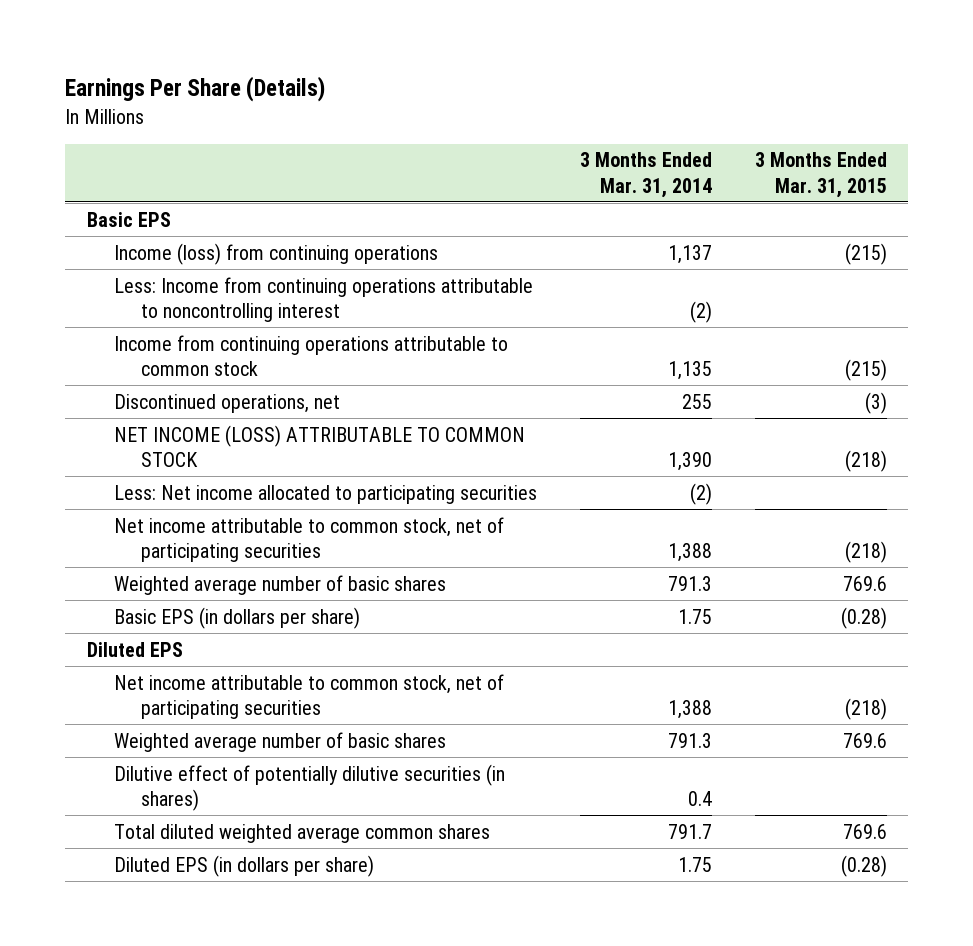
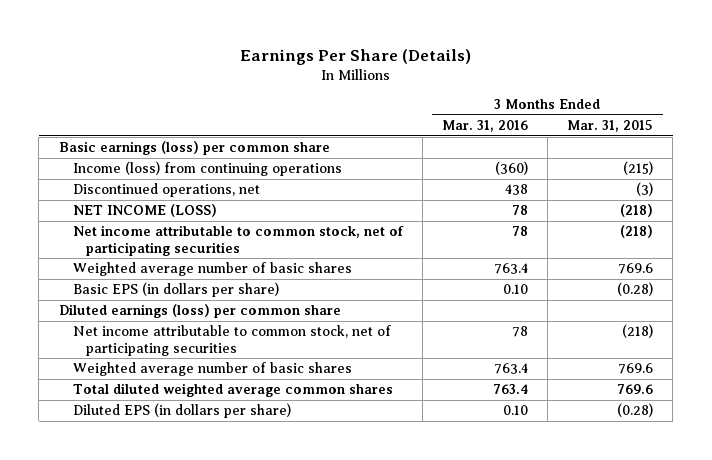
[579,152,712,198] 3 Months Ended Mar. 31, 2014 -> none
none -> [441,120,528,133] Mar. 31, 2016
[86,211,171,227] Basic EPS -> [58,141,330,156] Basic earnings (loss) per common share
[113,276,533,322] Less: Income from continuing operations attributable to noncontrolling interest -> none
[113,334,508,376] Income from continuing operations attributable to common stock -> none
[113,484,537,504] Less: Net income allocated to participating securities -> none
[113,424,525,467] NET INCOME (LOSS) ATTRIBUTABLE TO COMMON STOCK -> [72,204,217,218] NET INCOME (LOSS)
[86,641,183,657] Diluted EPS -> [58,304,341,319] Diluted earnings (loss) per common share
[113,763,505,811] Dilutive effect of potentially dilutive securities (in shares) -> none

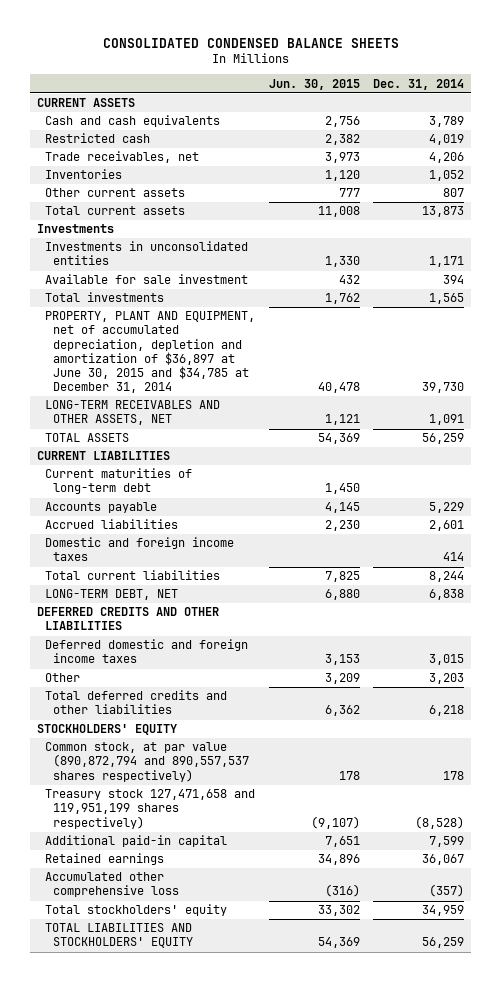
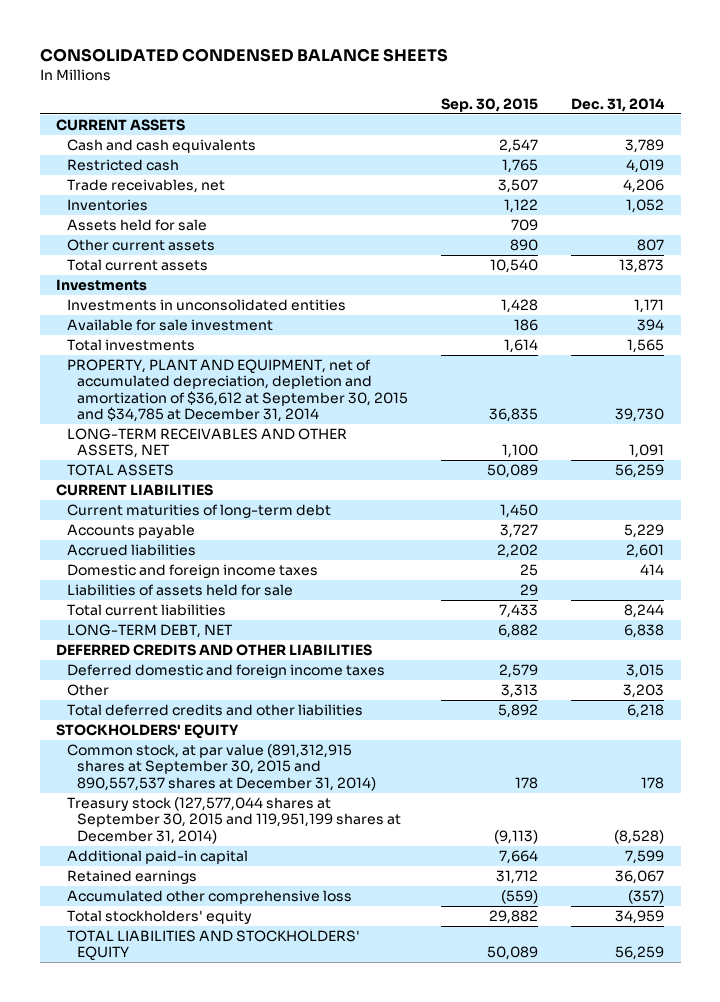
[268,78,360,90] Jun. 30, 2015 -> none
none -> [441,98,539,113] Sep. 30, 2015
none -> [66,219,207,232] Assets held for sale
[45,311,256,393] PROPERTY, PLANT AND EQUIPMENT, net of accumulated depreciation, depletion and amortization of $36,897 at June 30, 2015 and $34,785 at December 31, 2014 -> [66,359,409,423] PROPERTY, PLANT AND EQUIPMENT, net of accumulated depreciation, depletion and amortization of $36,612 at September 30, 2015 and $34,785 at December 31, 2014
none -> [66,584,293,597] Liabilities of assets held for sale
[45,742,250,782] Common stock, at par value (890,872,794 and 890,557,537 shares respectively) -> [66,744,377,791] Common stock, at par value (891,312,915 shares at September 30, 2015 and 890,557,537 shares at December 31, 2014)
[45,789,256,829] Treasury stock 127,471,658 and 119,951,199 shares respectively) -> [66,797,402,844] Treasury stock (127,577,044 shares at September 30, 2015 and 119,951,199 shares at December 31, 2014)

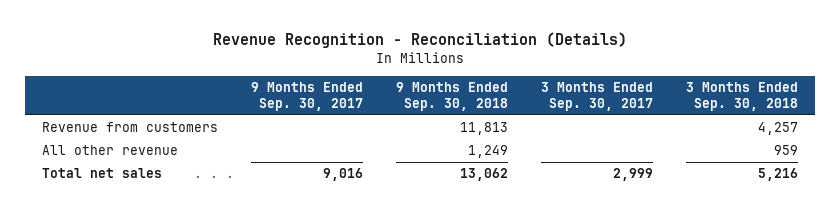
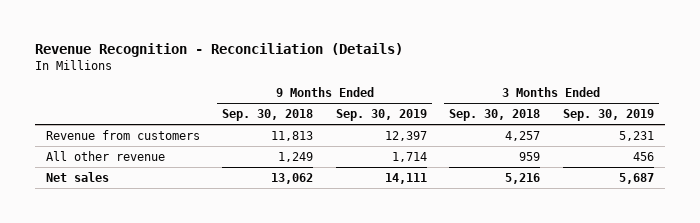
[250,82,363,112] 9 Months Ended Sep. 30, 2017 -> none
[541,82,654,112] 3 Months Ended Sep. 30, 2017 -> none
none -> [335,109,427,122] Sep. 30, 2019
none -> [562,109,654,122] Sep. 30, 2019
[41,168,162,179] Total net sales -> [45,171,109,182] Net sales

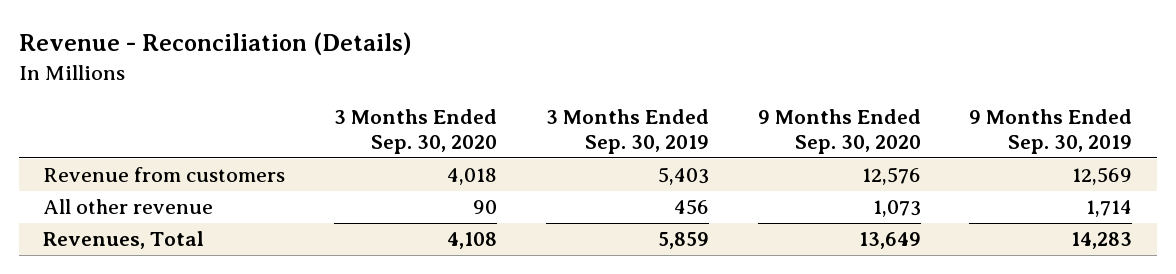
[34,42,403,57] Revenue Recognition - Reconciliation (Details) -> [18,32,412,56] Revenue - Reconciliation (Details)
[222,109,314,122] Sep. 30, 2018 -> none
[449,109,541,122] Sep. 30, 2018 -> none
none -> [333,108,497,154] 3 Months Ended Sep. 30, 2020
none -> [757,108,921,154] 9 Months Ended Sep. 30, 2020
[384,130,427,141] 12,397 -> [1072,167,1133,186] 12,569
[618,130,654,141] 5,231 -> [657,167,709,186] 5,403
[45,171,109,182] Net sales -> none
none -> [43,231,205,250] Revenues, Total

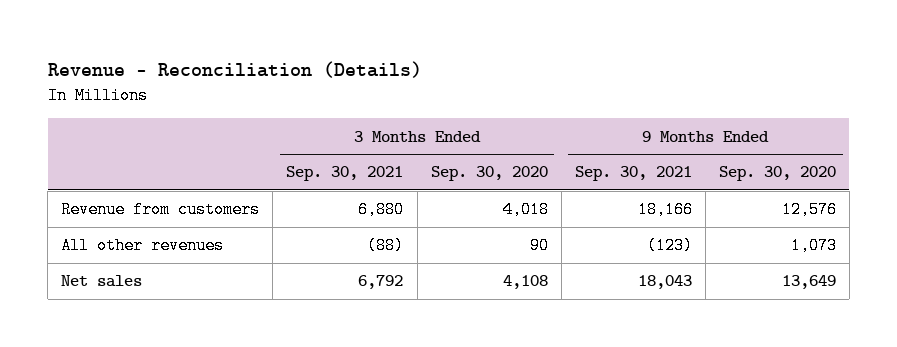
[545,108,709,154] 3 Months Ended Sep. 30, 2019 -> none
[969,108,1133,154] 9 Months Ended Sep. 30, 2019 -> none
none -> [286,166,404,182] Sep. 30, 2021
none -> [574,166,692,182] Sep. 30, 2021
[43,199,214,215] All other revenue -> [61,237,225,255] All other revenues
[43,231,205,250] Revenues, Total -> [61,275,143,288] Net sales

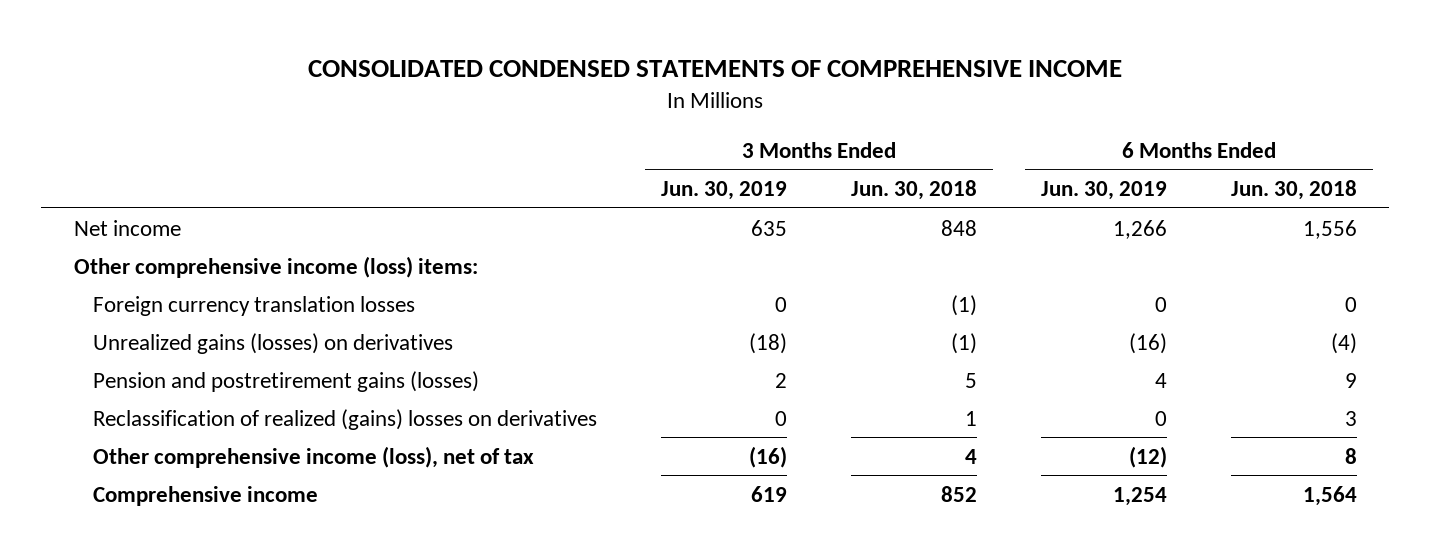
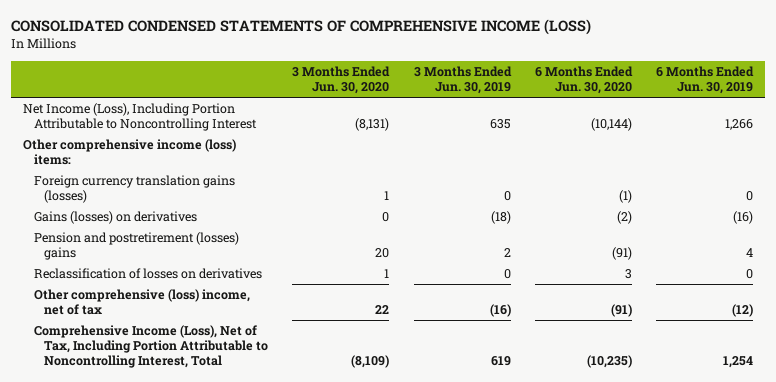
[308,60,1123,78] CONSOLIDATED CONDENSED STATEMENTS OF COMPREHENSIVE INCOME -> [11,19,592,36] CONSOLIDATED CONDENSED STATEMENTS OF COMPREHENSIVE INCOME (LOSS)
[851,180,978,201] Jun. 30, 2018 -> none
[1231,180,1358,201] Jun. 30, 2018 -> none
none -> [292,66,391,95] 3 Months Ended Jun. 30, 2020
none -> [534,66,633,95] 6 Months Ended Jun. 30, 2020
[73,219,181,236] Net income -> [23,103,257,131] Net Income (Loss), Including Portion Attributable to Noncontrolling Interest
[92,295,415,316] Foreign currency translation losses -> [33,175,235,203] Foreign currency translation gains (losses)
[92,332,453,354] Unrealized gains (losses) on derivatives -> [33,211,197,225] Gains (losses) on derivatives
[92,370,479,392] Pension and postretirement gains (losses) -> [33,232,239,260] Pension and postretirement (losses) gains
[92,408,597,430] Reclassification of realized (gains) losses on derivatives -> [33,268,262,280] Reclassification of losses on derivatives
[92,445,534,468] Other comprehensive income (loss), net of tax -> [33,289,250,315] Other comprehensive (loss) income, net of tax
[92,485,318,506] Comprehensive income -> [33,325,269,368] Comprehensive Income (Loss), Net of Tax, Including Portion Attributable to Noncontrolling Interest, Total

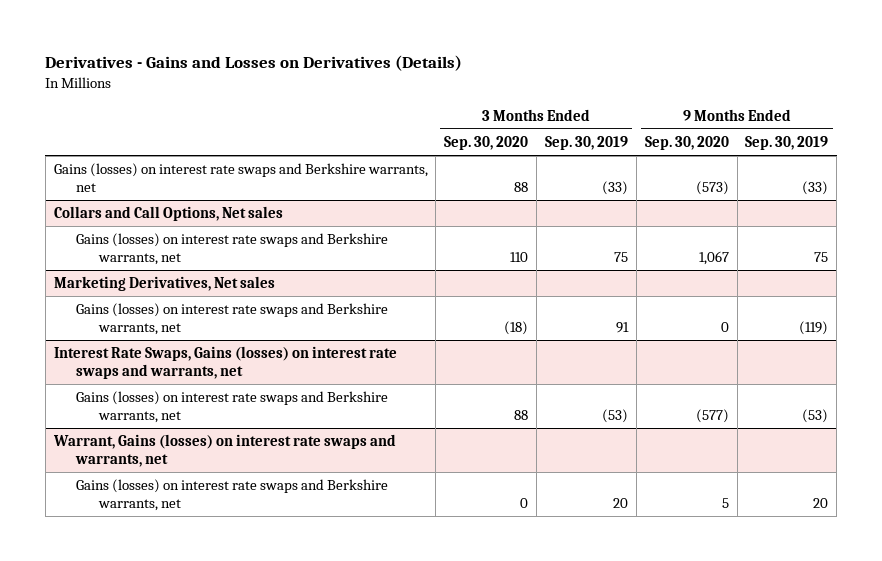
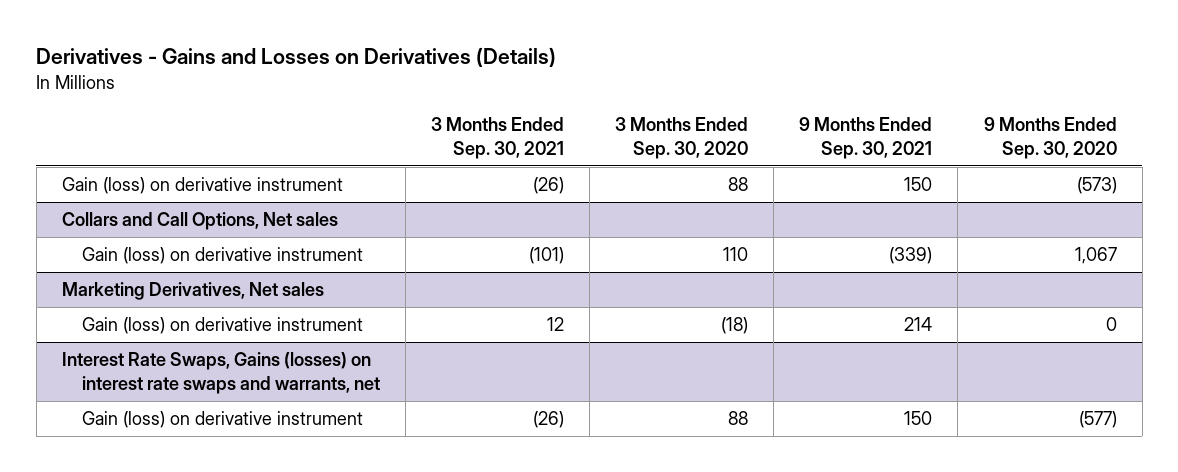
[545,136,629,151] Sep. 30, 2019 -> none
[745,136,829,151] Sep. 30, 2019 -> none
none -> [430,117,564,159] 3 Months Ended Sep. 30, 2021
none -> [799,117,933,159] 9 Months Ended Sep. 30, 2021
[53,163,428,192] Gains (losses) on interest rate swaps and Berkshire warrants, net -> [61,177,343,195] Gain (loss) on derivative instrument
[76,233,389,265] Gains (losses) on interest rate swaps and Berkshire warrants, net -> [81,247,363,265] Gain (loss) on derivative instrument
[76,303,389,335] Gains (losses) on interest rate swaps and Berkshire warrants, net -> [81,317,363,335] Gain (loss) on derivative instrument
[52,434,396,467] Warrant, Gains (losses) on interest rate swaps and warrants, net -> none
[76,479,389,511] Gains (losses) on interest rate swaps and Berkshire warrants, net -> none
[76,391,389,423] Gains (losses) on interest rate swaps and Berkshire warrants, net -> [81,411,363,429] Gain (loss) on derivative instrument

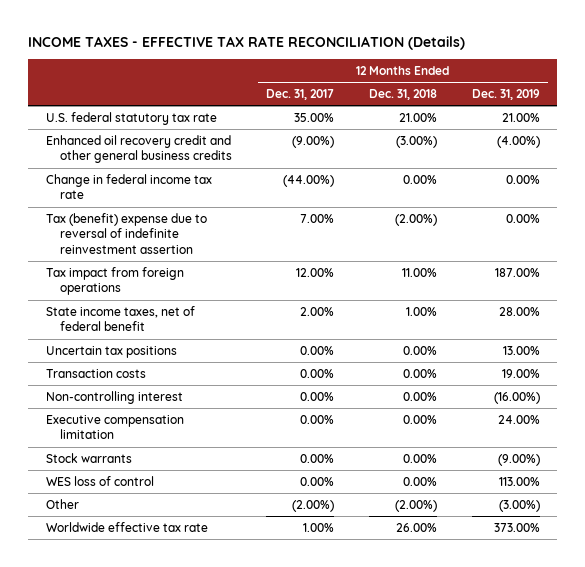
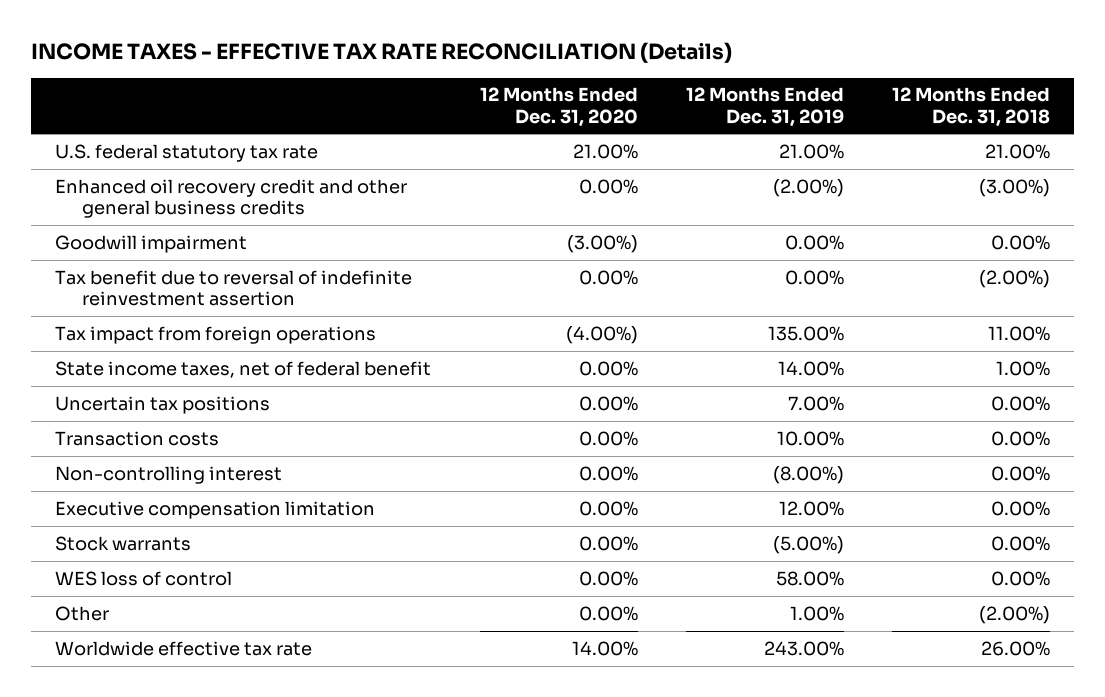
[266,89,335,101] Dec. 31, 2017 -> none
none -> [479,87,638,127] 12 Months Ended Dec. 31, 2020
[496,135,540,148] (4.00%) -> [772,178,844,197] (2.00%)
[45,173,212,200] Change in federal income tax rate -> [55,234,248,253] Goodwill impairment
[45,212,207,255] Tax (benefit) expense due to reversal of indefinite reinvestment assertion -> [55,269,413,307] Tax benefit due to reversal of indefinite reinvestment assertion
[494,267,540,277] 187.00% -> [767,325,844,341] 135.00%
[498,306,540,316] 28.00% -> [777,360,844,376] 14.00%
[502,345,540,355] 13.00% -> [787,395,844,411] 7.00%
[501,368,540,378] 19.00% -> [776,430,844,446] 10.00%
[493,391,540,404] (16.00%) -> [772,465,844,484] (8.00%)
[497,414,540,424] 24.00% -> [778,500,844,516] 12.00%
[497,453,540,466] (9.00%) -> [772,535,844,554] (5.00%)
[498,476,540,486] 113.00% -> [775,570,844,586] 58.00%
[498,499,540,512] (3.00%) -> [789,605,844,621] 1.00%
[493,522,540,532] 373.00% -> [763,640,844,656] 243.00%

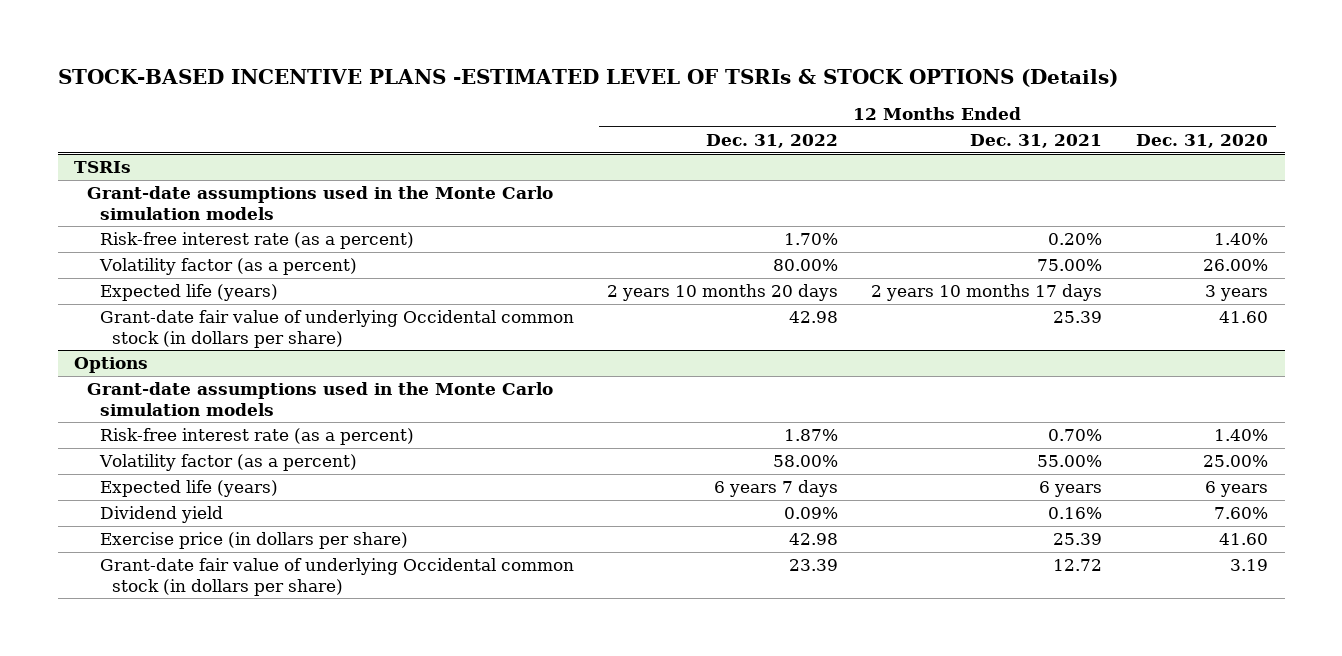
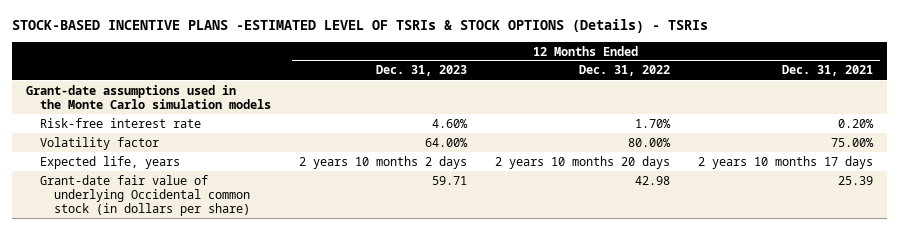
[57,68,1118,87] STOCK-BASED INCENTIVE PLANS -ESTIMATED LEVEL OF TSRIs & STOCK OPTIONS (Details) -> [11,19,708,34] STOCK-BASED INCENTIVE PLANS -ESTIMATED LEVEL OF TSRIs & STOCK OPTIONS (Details) - TSRIs
[1135,134,1268,149] Dec. 31, 2020 -> none
none -> [375,65,467,77] Dec. 31, 2023
[74,161,132,174] TSRIs -> none
[99,232,414,250] Risk-free interest rate (as a percent) -> [39,117,201,128] Risk-free interest rate
[98,258,357,276] Volatility factor (as a percent) -> [39,136,159,150] Volatility factor
[99,284,278,302] Expected life (years) -> [39,155,180,169] Expected life, years
[74,357,149,374] Options -> none
[86,382,553,416] Grant-date assumptions used in the Monte Carlo simulation models -> none
[99,428,414,446] Risk-free interest rate (as a percent) -> none
[98,454,357,472] Volatility factor (as a percent) -> none
[99,480,278,498] Expected life (years) -> none
[99,506,223,524] Dividend yield -> none
[99,532,408,550] Exercise price (in dollars per share) -> none
[99,558,574,596] Grant-date fair value of underlying Occidental common stock (in dollars per share) -> none

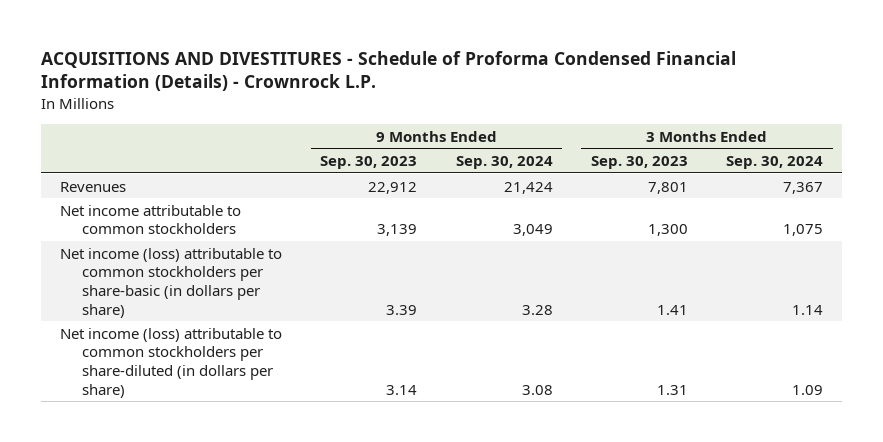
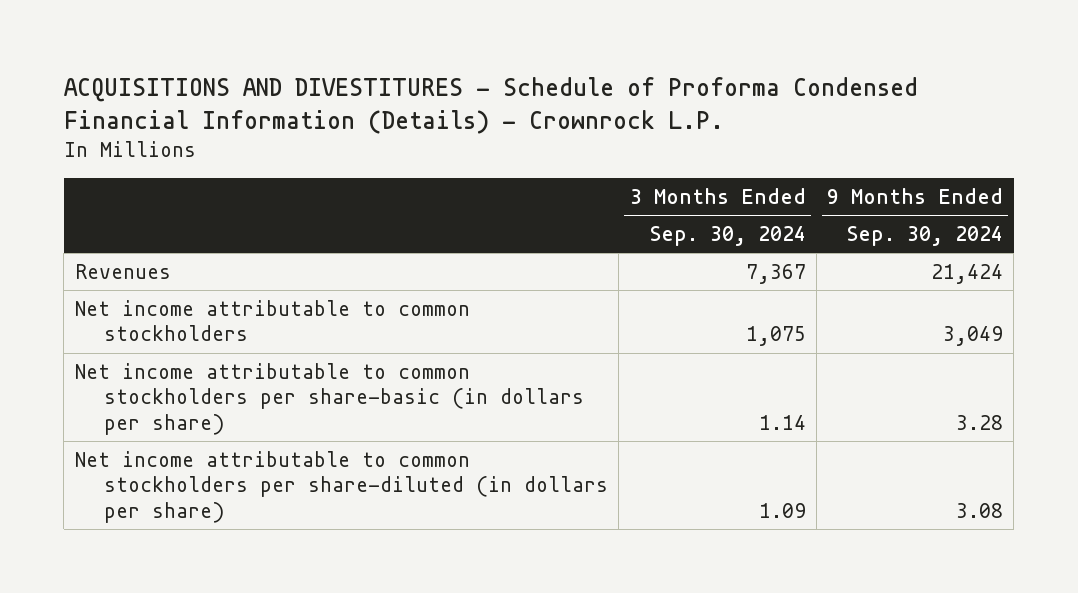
[320,156,418,170] Sep. 30, 2023 -> none
[590,156,688,170] Sep. 30, 2023 -> none
[60,247,283,318] Net income (loss) attributable to common stockholders per share-basic (in dollars per share) -> [74,362,585,436] Net income attributable to common stockholders per share-basic (in dollars per share)
[60,327,283,398] Net income (loss) attributable to common stockholders per share-diluted (in dollars per share) -> [74,450,609,524] Net income attributable to common stockholders per share-diluted (in dollars per share)

